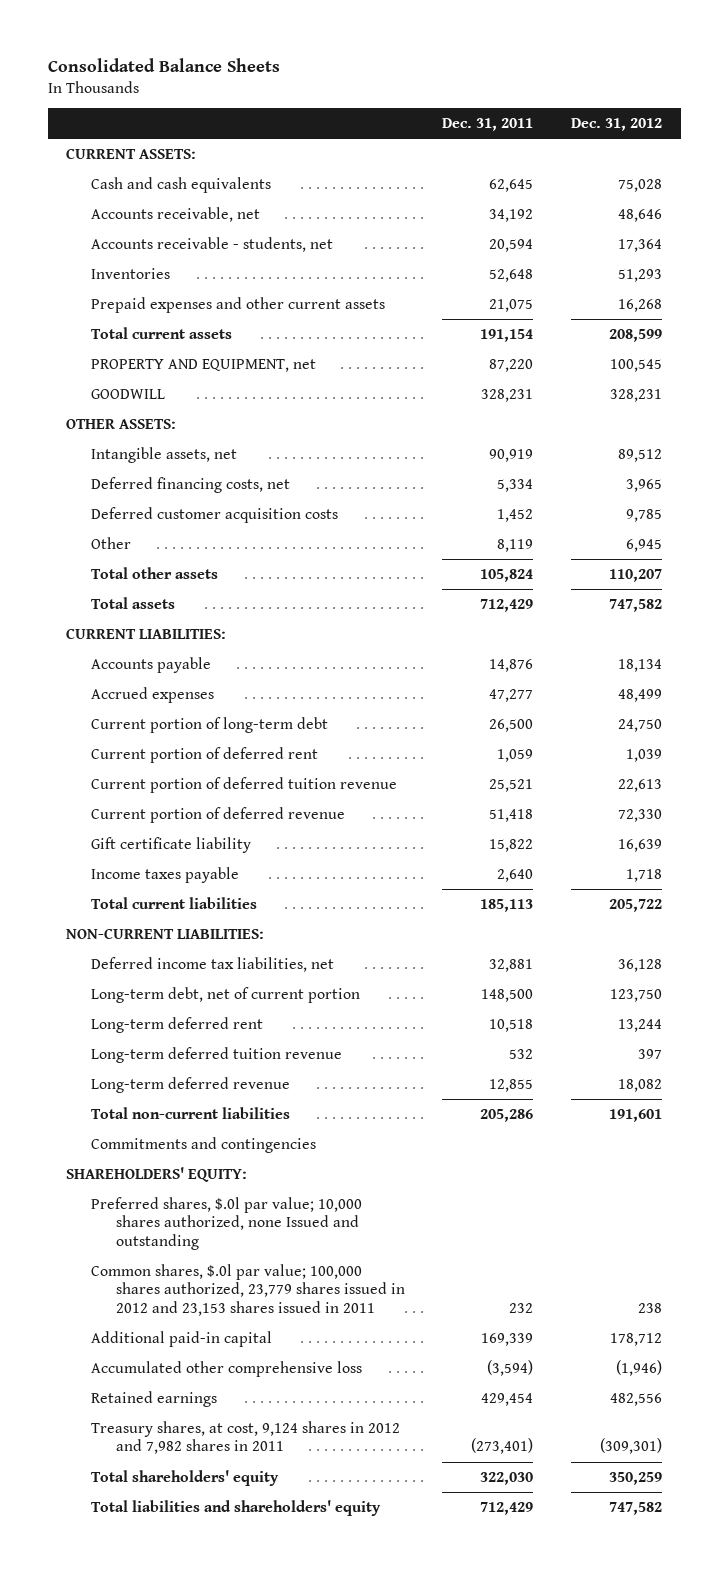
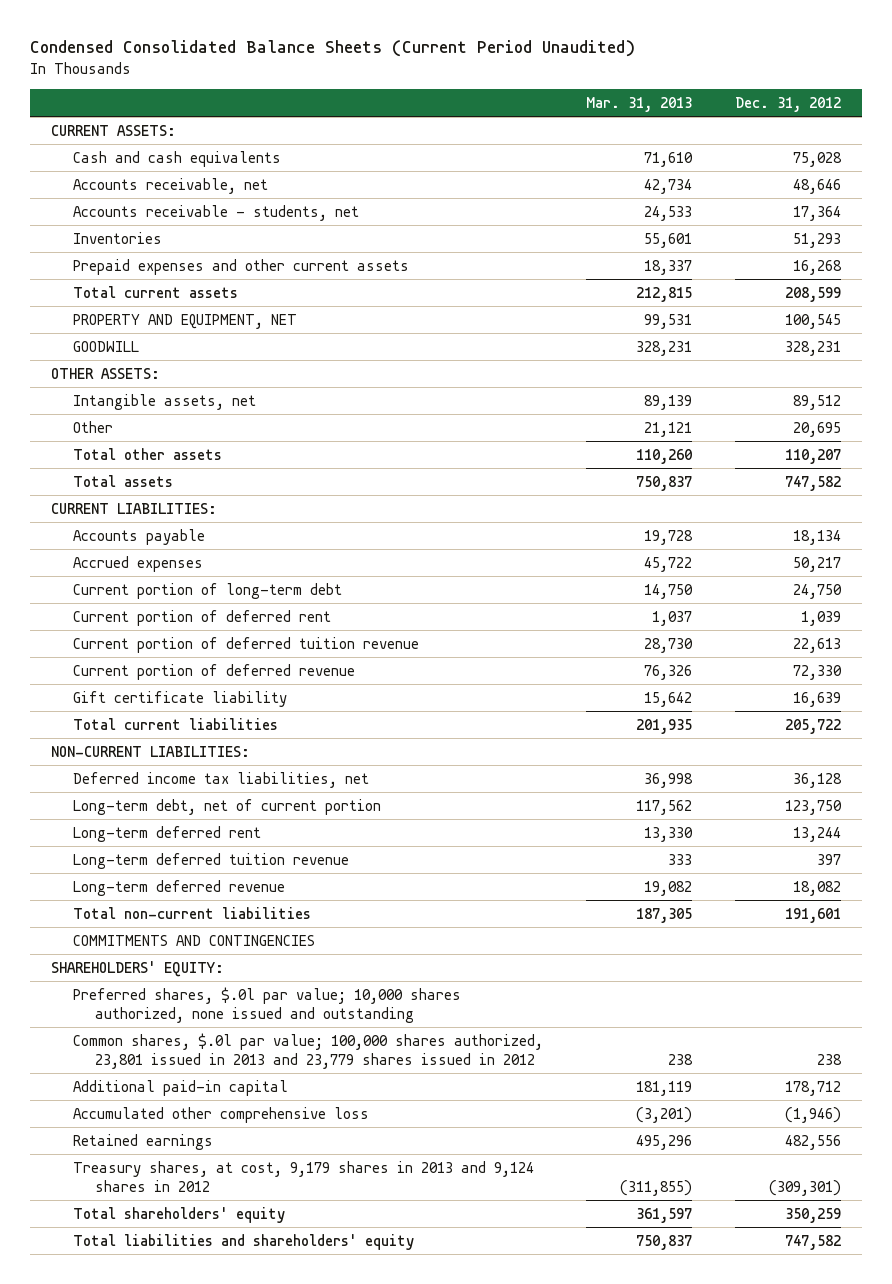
[47,57,280,72] Consolidated Balance Sheets -> [29,40,635,58] Condensed Consolidated Balance Sheets (Current Period Unaudited)
[442,118,534,132] Dec. 31, 2011 -> none
none -> [586,96,693,112] Mar. 31, 2013
[91,358,317,372] PROPERTY AND EQUIPMENT, net -> [73,313,298,329] PROPERTY AND EQUIPMENT, NET
[91,476,291,493] Deferred financing costs, net -> none
[91,506,339,523] Deferred customer acquisition costs -> none
[626,538,663,552] 6,945 -> [792,421,841,437] 20,695
[618,688,663,702] 48,499 -> [792,556,841,572] 50,217
[91,866,240,883] Income taxes payable -> none
[91,1136,317,1153] Commitments and contingencies -> [73,934,316,946] COMMITMENTS AND CONTINGENCIES
[91,1196,363,1250] Preferred shares, $.0l par value; 10,000 shares authorized, none Issued and outstanding -> [73,986,462,1023] Preferred shares, $.0l par value; 10,000 shares authorized, none issued and outstanding
[91,1263,405,1316] Common shares, $.0l par value; 100,000 shares authorized, 23,779 shares issued in 2012 and 23,153 shares issued in 2011 -> [73,1032,544,1069] Common shares, $.0l par value; 100,000 shares authorized, 23,801 issued in 2013 and 23,779 shares issued in 2012
[91,1420,401,1455] Treasury shares, at cost, 9,124 shares in 2012 and 7,982 shares in 2011 -> [73,1160,535,1192] Treasury shares, at cost, 9,179 shares in 2013 and 9,124 shares in 2012

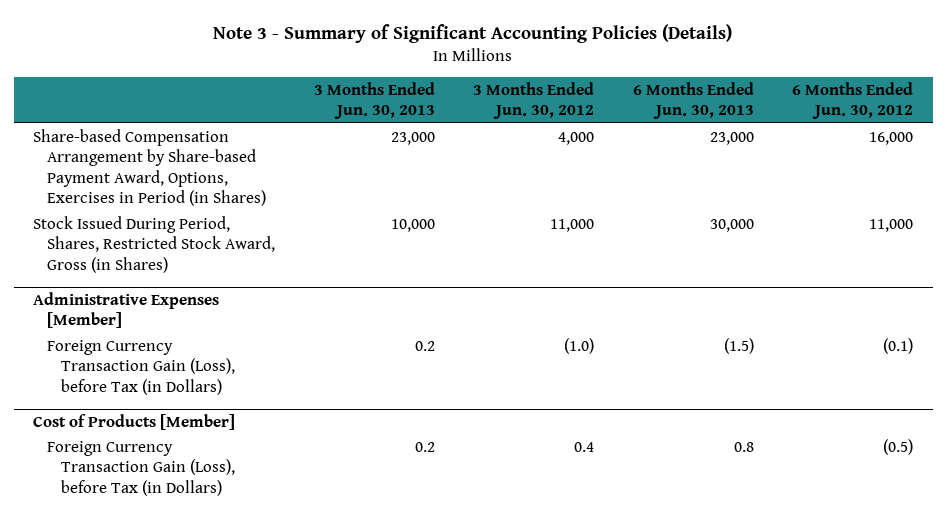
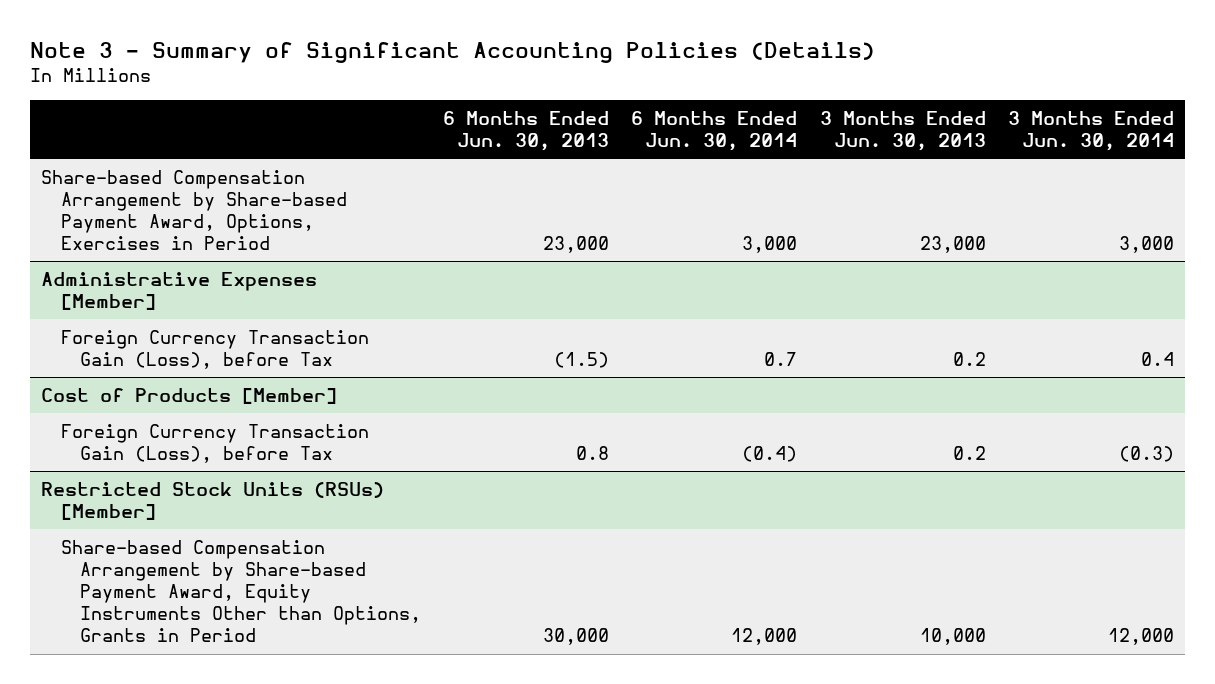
[473,81,595,120] 3 Months Ended Jun. 30, 2012 -> none
[792,81,914,120] 6 Months Ended Jun. 30, 2012 -> none
none -> [631,111,798,152] 6 Months Ended Jun. 30, 2014
none -> [1007,111,1174,152] 3 Months Ended Jun. 30, 2014
[32,215,276,273] Stock Issued During Period, Shares, Restricted Stock Award, Gross (in Shares) -> none
[32,128,267,207] Share-based Compensation Arrangement by Share-based Payment Award, Options, Exercises in Period (in Shares) -> [41,169,347,251] Share-based Compensation Arrangement by Share-based Payment Award, Options, Exercises in Period
[47,339,236,395] Foreign Currency Transaction Gain (Loss), before Tax (in Dollars) -> [60,329,369,369] Foreign Currency Transaction Gain (Loss), before Tax
[47,440,236,496] Foreign Currency Transaction Gain (Loss), before Tax (in Dollars) -> [60,423,369,463] Foreign Currency Transaction Gain (Loss), before Tax
none -> [41,481,385,520] Restricted Stock Units (RSUs) [Member]
none -> [60,539,421,643] Share-based Compensation Arrangement by Share-based Payment Award, Equity Instruments Other than Options, Grants in Period

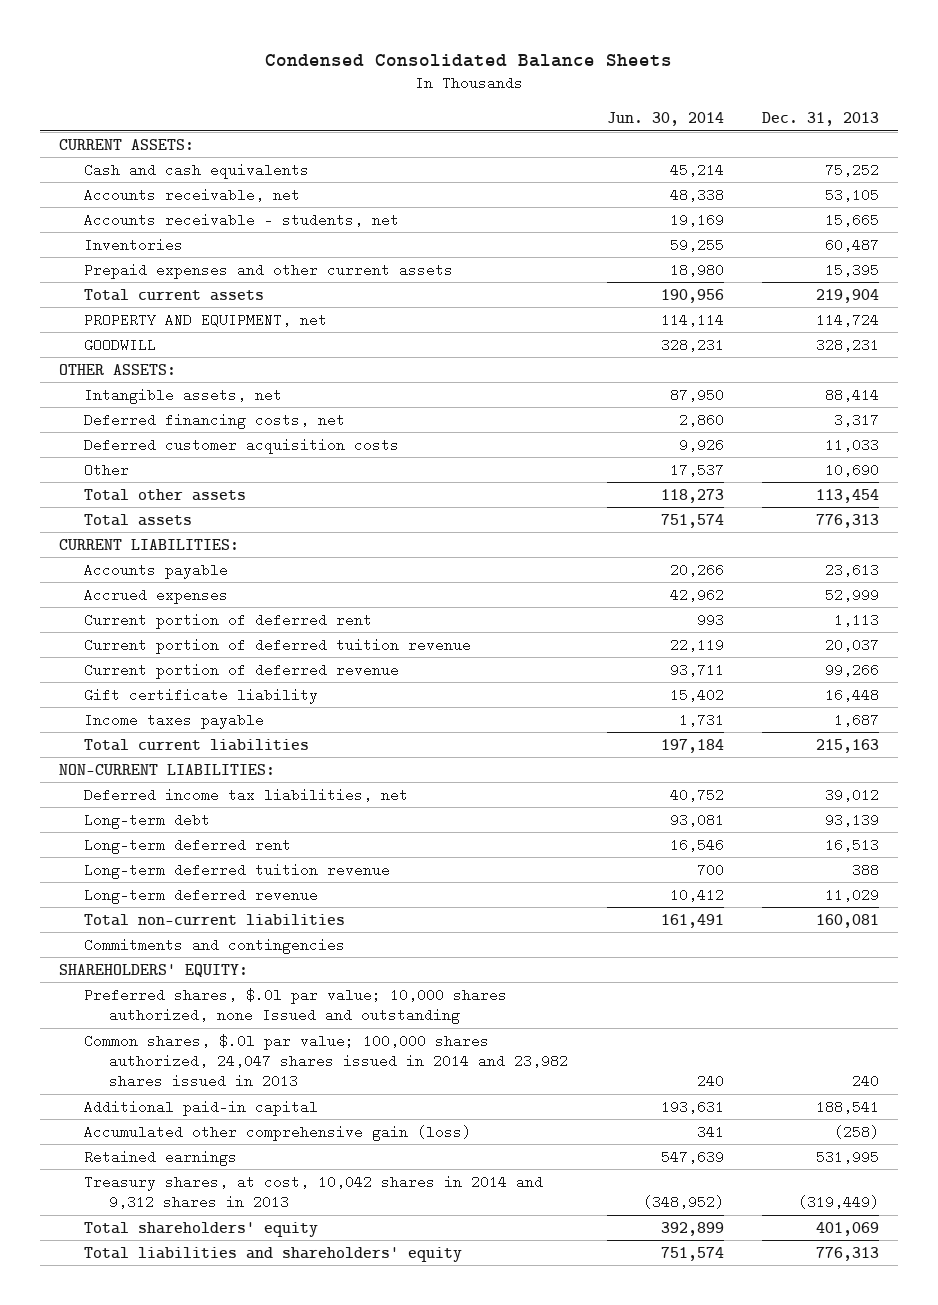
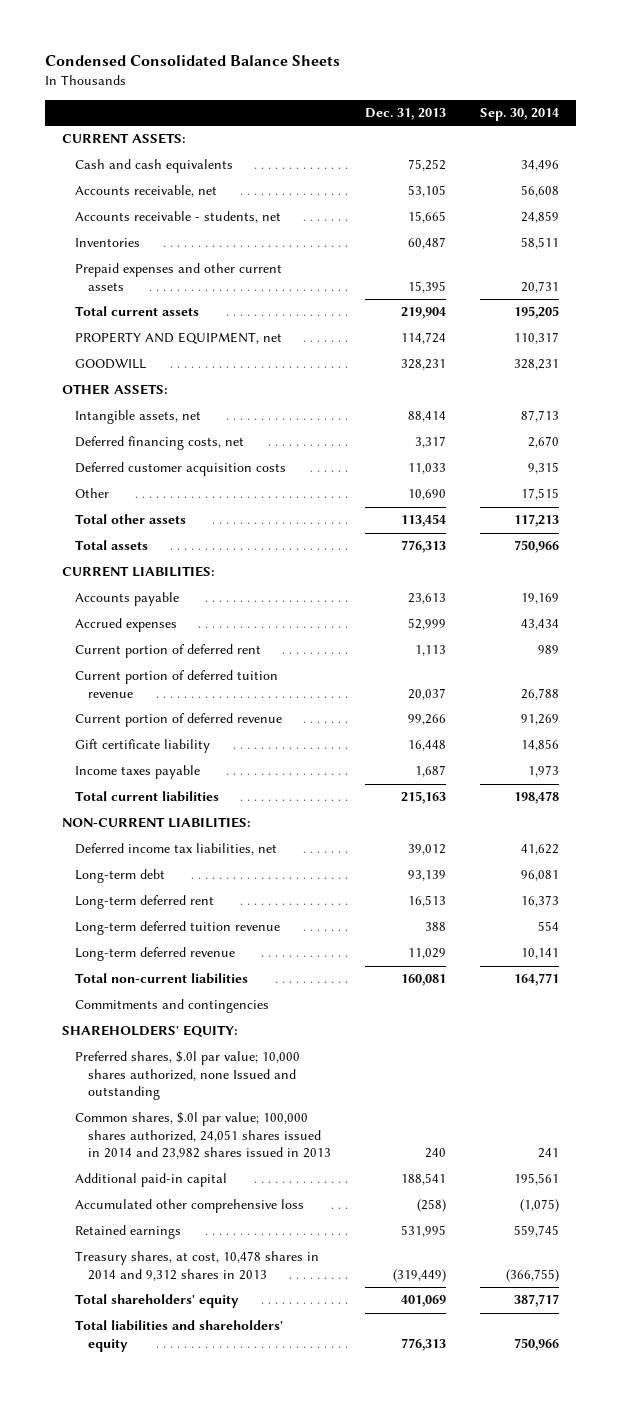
[606,111,724,126] Jun. 30, 2014 -> none
none -> [480,107,560,121] Sep. 30, 2014
[83,1033,568,1089] Common shares, $.0l par value; 100,000 shares authorized, 24,047 shares issued in 2014 and 23,982 shares issued in 2013 -> [74,1112,331,1160] Common shares, $.0l par value; 100,000 shares authorized, 24,051 shares issued in 2014 and 23,982 shares issued in 2013
[83,1124,471,1141] Accumulated other comprehensive gain (loss) -> [74,1199,304,1214] Accumulated other comprehensive loss
[83,1174,543,1209] Treasury shares, at cost, 10,042 shares in 2014 and 9,312 shares in 2013 -> [74,1251,319,1281] Treasury shares, at cost, 10,478 shares in 2014 and 9,312 shares in 2013

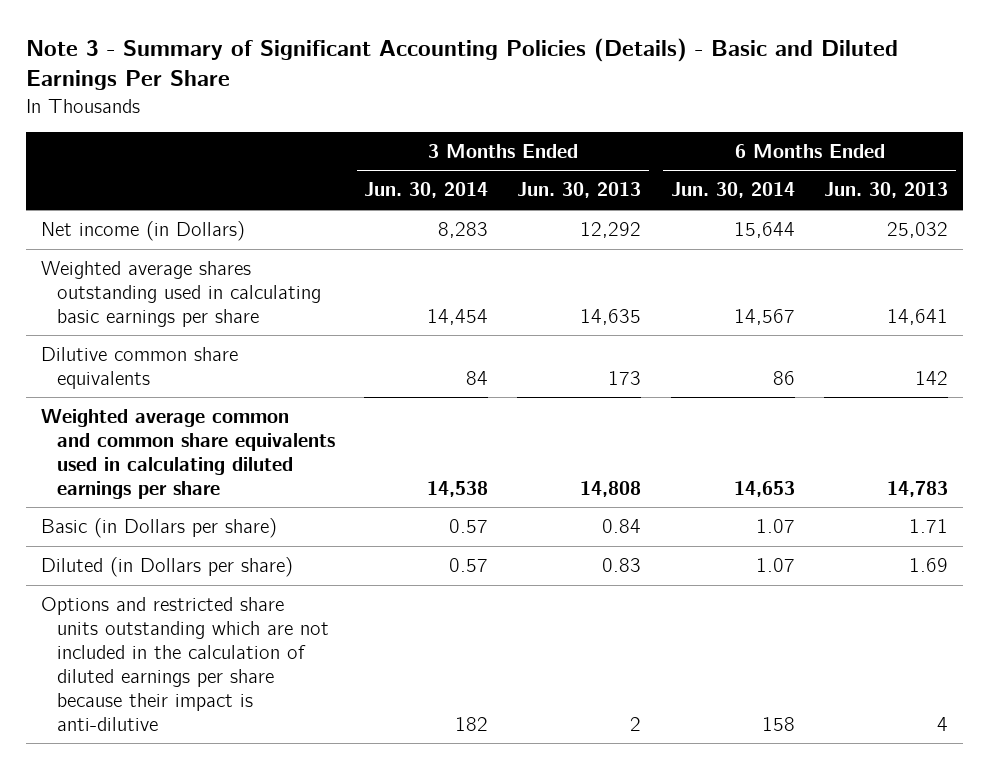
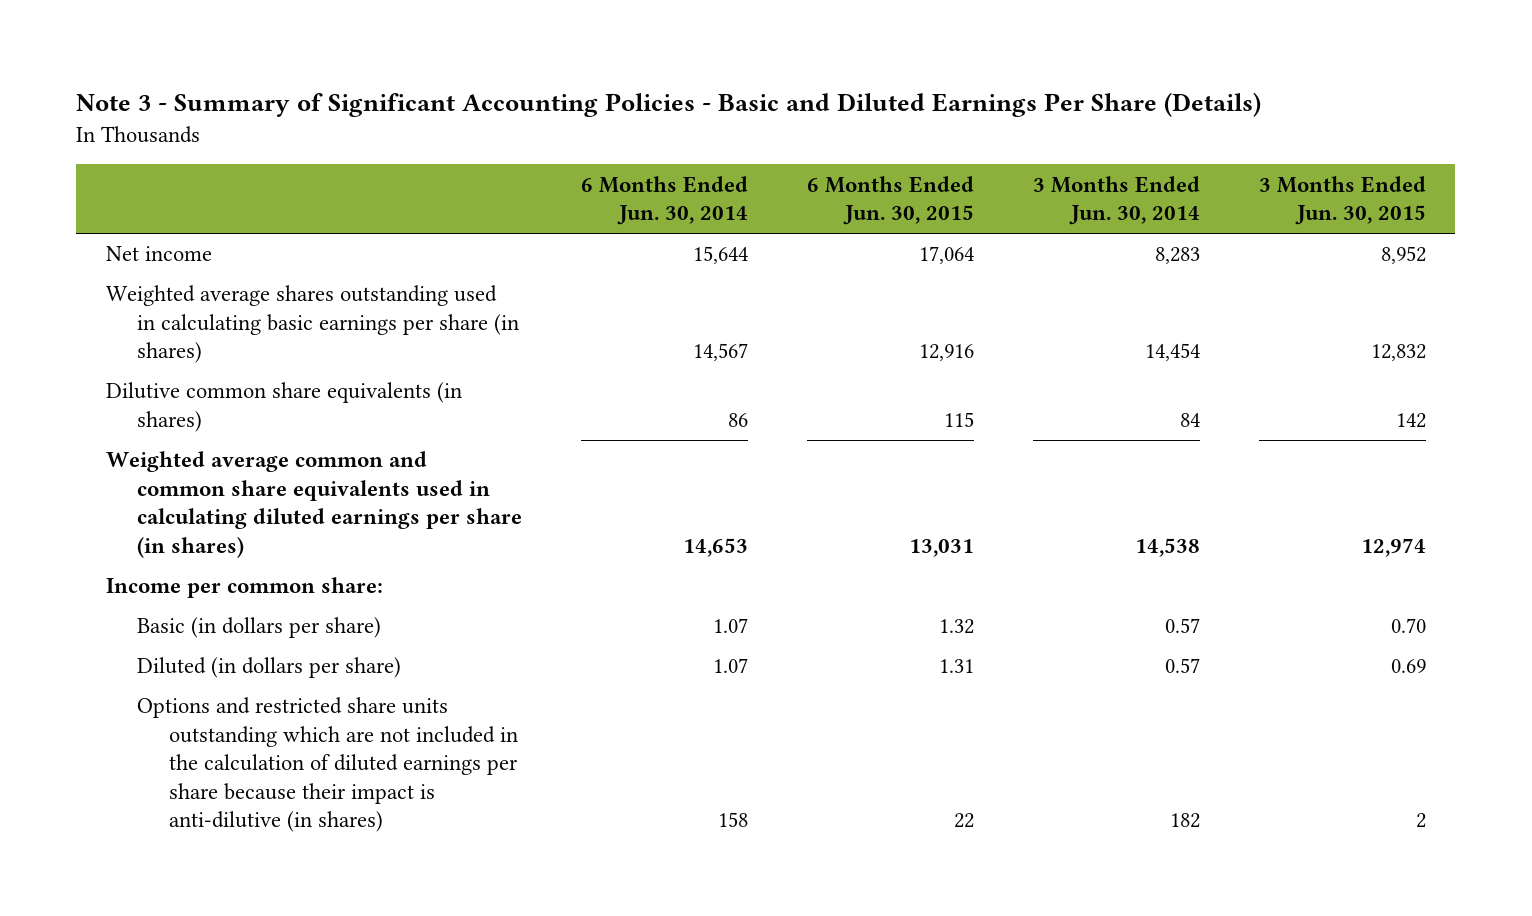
[26,38,899,91] Note 3 - Summary of Significant Accounting Policies (Details) - Basic and Diluted Earnings Per Share -> [76,92,1262,118] Note 3 - Summary of Significant Accounting Policies - Basic and Diluted Earnings Per Share (Details)
[517,182,642,199] Jun. 30, 2013 -> none
[824,182,949,199] Jun. 30, 2013 -> none
none -> [806,175,974,226] 6 Months Ended Jun. 30, 2015
none -> [1258,175,1426,226] 3 Months Ended Jun. 30, 2015
[40,220,245,241] Net income (in Dollars) -> [105,246,212,262] Net income
[40,260,321,327] Weighted average shares outstanding used in calculating basic earnings per share -> [105,285,520,364] Weighted average shares outstanding used in calculating basic earnings per share (in shares)
[40,346,238,389] Dilutive common share equivalents -> [105,382,462,432] Dilutive common share equivalents (in shares)
[40,408,335,499] Weighted average common and common share equivalents used in calculating diluted earnings per share -> [105,451,523,558] Weighted average common and common share equivalents used in calculating diluted earnings per share (in shares)
none -> [105,577,383,599] Income per common share:
[40,517,277,538] Basic (in Dollars per share) -> [137,617,382,639] Basic (in dollars per share)
[40,556,293,577] Diluted (in Dollars per share) -> [137,657,402,679] Diluted (in dollars per share)
[40,596,329,731] Options and restricted share units outstanding which are not included in the calculation of diluted earnings per share because their impact is anti-dilutive -> [137,697,518,833] Options and restricted share units outstanding which are not included in the calculation of diluted earnings per share because their impact is anti-dilutive (in shares)

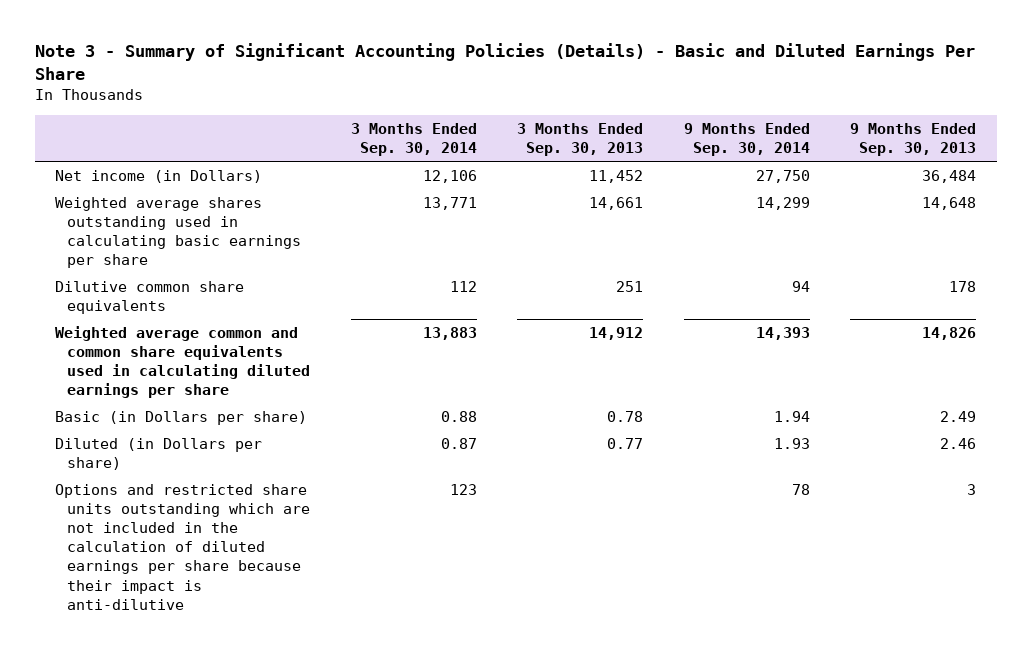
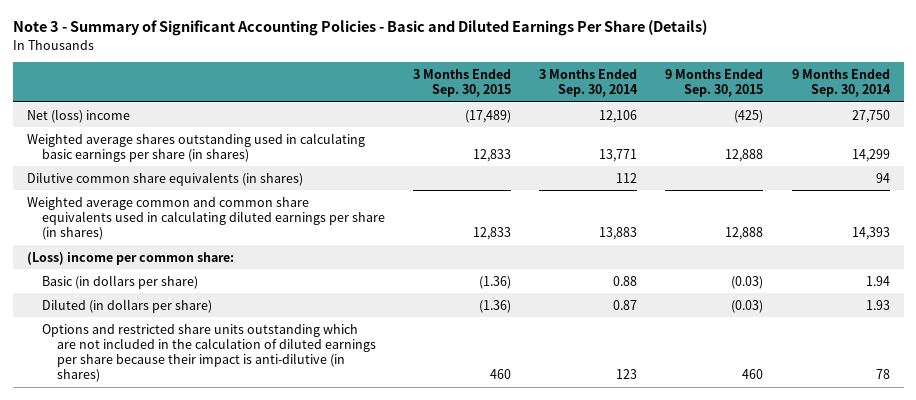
[34,43,975,81] Note 3 - Summary of Significant Accounting Policies (Details) - Basic and Diluted Earnings Per Share -> [12,20,707,37] Note 3 - Summary of Significant Accounting Policies - Basic and Diluted Earnings Per Share (Details)
[517,123,644,157] 3 Months Ended Sep. 30, 2013 -> none
[850,123,977,157] 9 Months Ended Sep. 30, 2013 -> none
none -> [413,69,512,98] 3 Months Ended Sep. 30, 2015
none -> [665,69,764,98] 9 Months Ended Sep. 30, 2015
[54,169,262,183] Net income (in Dollars) -> [26,108,130,123] Net (loss) income
[54,196,302,269] Weighted average shares outstanding used in calculating basic earnings per share -> [26,132,365,162] Weighted average shares outstanding used in calculating basic earnings per share (in shares)
[54,280,244,315] Dilutive common share equivalents -> [26,171,303,186] Dilutive common share equivalents (in shares)
[54,325,311,399] Weighted average common and common share equivalents used in calculating diluted earnings per share -> [26,196,385,240] Weighted average common and common share equivalents used in calculating diluted earnings per share (in shares)
none -> [26,251,234,265] (Loss) income per common share:
[54,410,307,425] Basic (in Dollars per share) -> [41,274,198,289] Basic (in dollars per share)
[54,437,262,471] Diluted (in Dollars per share) -> [41,298,212,313] Diluted (in dollars per share)
[54,483,311,610] Options and restricted share units outstanding which are not included in the calculation of diluted earnings per share because their impact is anti-dilutive -> [41,323,376,383] Options and restricted share units outstanding which are not included in the calculation of diluted earnings per share because their impact is anti-dilutive (in shares)

